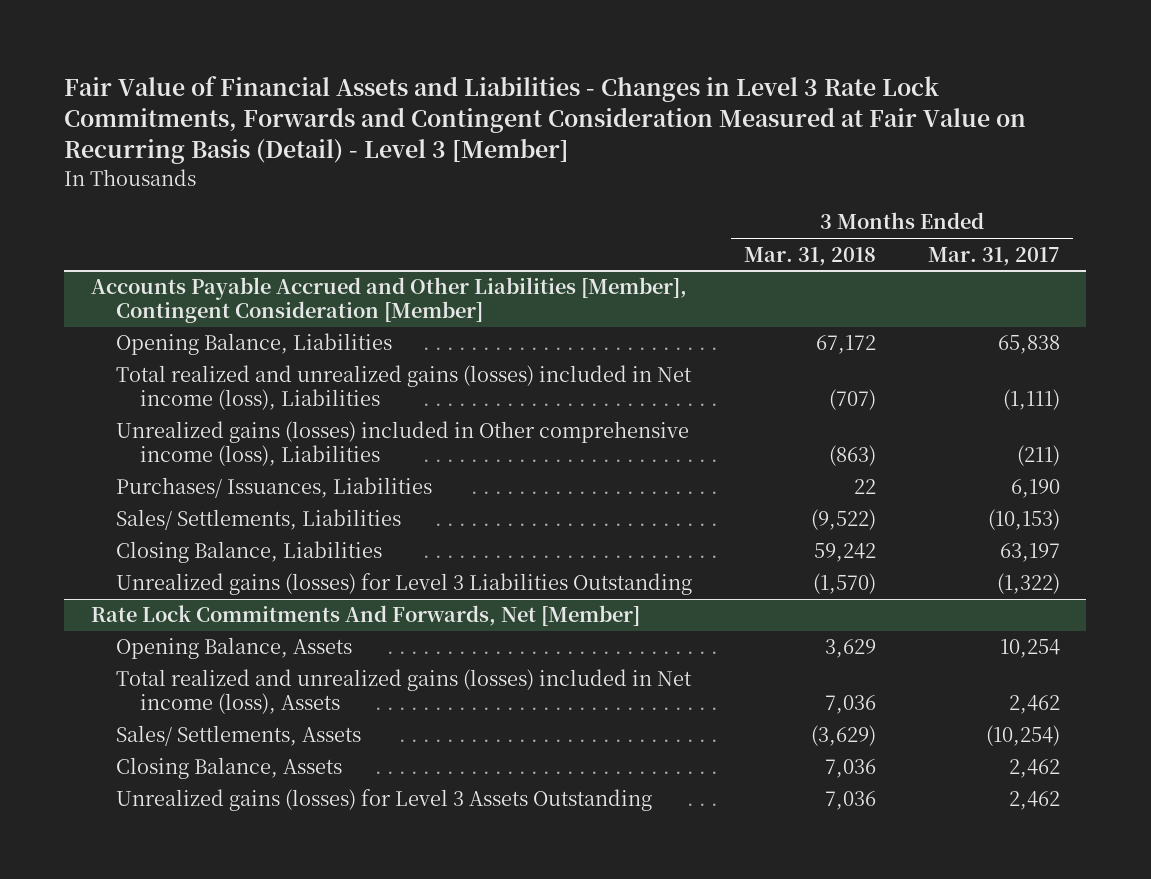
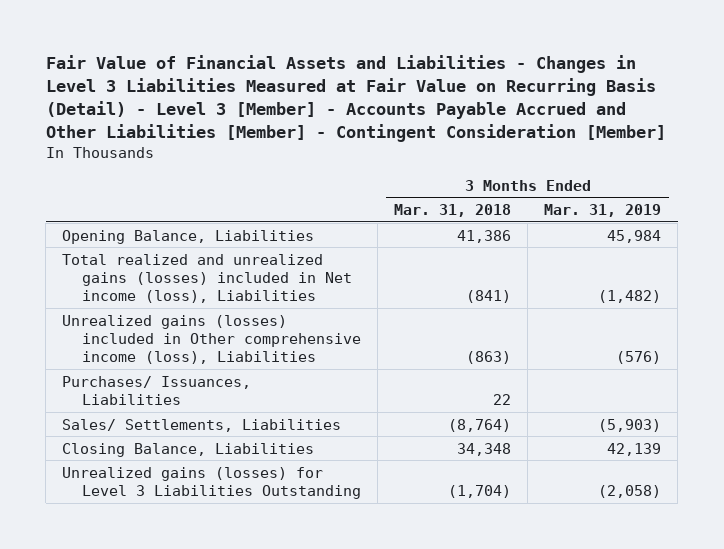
[64,75,1027,165] Fair Value of Financial Assets and Liabilities - Changes in Level 3 Rate Lock Commitments, Forwards and Contingent Consideration Measured at Fair Value on Recurring Basis (Detail) - Level 3 [Member] -> [45,54,666,143] Fair Value of Financial Assets and Liabilities - Changes in Level 3 Liabilities Measured at Fair Value on Recurring Basis (Detail) - Level 3 [Member] - Accounts Payable Accrued and Other Liabilities [Member] - Contingent Consideration [Member]
[928,246,1061,266] Mar. 31, 2017 -> none
none -> [544,204,662,218] Mar. 31, 2019
[90,277,687,324] Accounts Payable Accrued and Other Liabilities [Member], Contingent Consideration [Member] -> none
[815,335,876,355] 67,172 -> [457,229,512,243] 41,386
[828,389,876,411] (707) -> [466,290,512,304] (841)
[90,605,640,627] Rate Lock Commitments And Forwards, Net [Member] -> none
[115,637,352,660] Opening Balance, Assets -> none
[115,669,692,715] Total realized and unrealized gains (losses) included in Net income (loss), Assets -> none
[115,725,361,747] Sales/ Settlements, Assets -> none
[115,757,342,780] Closing Balance, Assets -> none
[115,789,652,812] Unrealized gains (losses) for Level 3 Assets Outstanding -> none
[810,509,876,531] (9,522) -> [448,418,512,432] (8,764)
[813,543,876,563] 59,242 -> [457,442,512,456] 34,348
[812,573,876,595] (1,570) -> [448,485,512,499] (1,704)

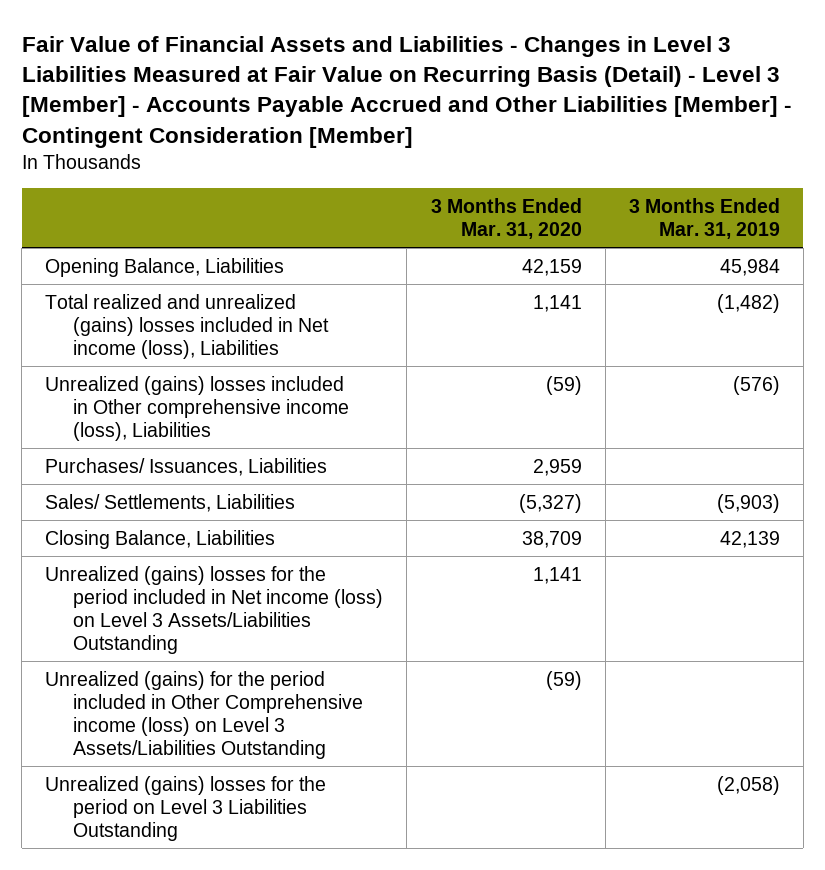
[394,204,512,218] Mar. 31, 2018 -> none
none -> [430,197,582,239] 3 Months Ended Mar. 31, 2020
[62,253,353,304] Total realized and unrealized gains (losses) included in Net income (loss), Liabilities -> [45,293,330,359] Total realized and unrealized (gains) losses included in Net income (loss), Liabilities
[62,314,362,365] Unrealized gains (losses) included in Other comprehensive income (loss), Liabilities -> [45,375,350,441] Unrealized (gains) losses included in Other comprehensive income (loss), Liabilities
none -> [45,565,384,654] Unrealized (gains) losses for the period included in Net income (loss) on Level 3 Assets/Liabilities Outstanding
none -> [45,670,364,759] Unrealized (gains) for the period included in Other Comprehensive income (loss) on Level 3 Assets/Liabilities Outstanding
[62,466,362,500] Unrealized gains (losses) for Level 3 Liabilities Outstanding -> [45,775,327,841] Unrealized (gains) losses for the period on Level 3 Liabilities Outstanding

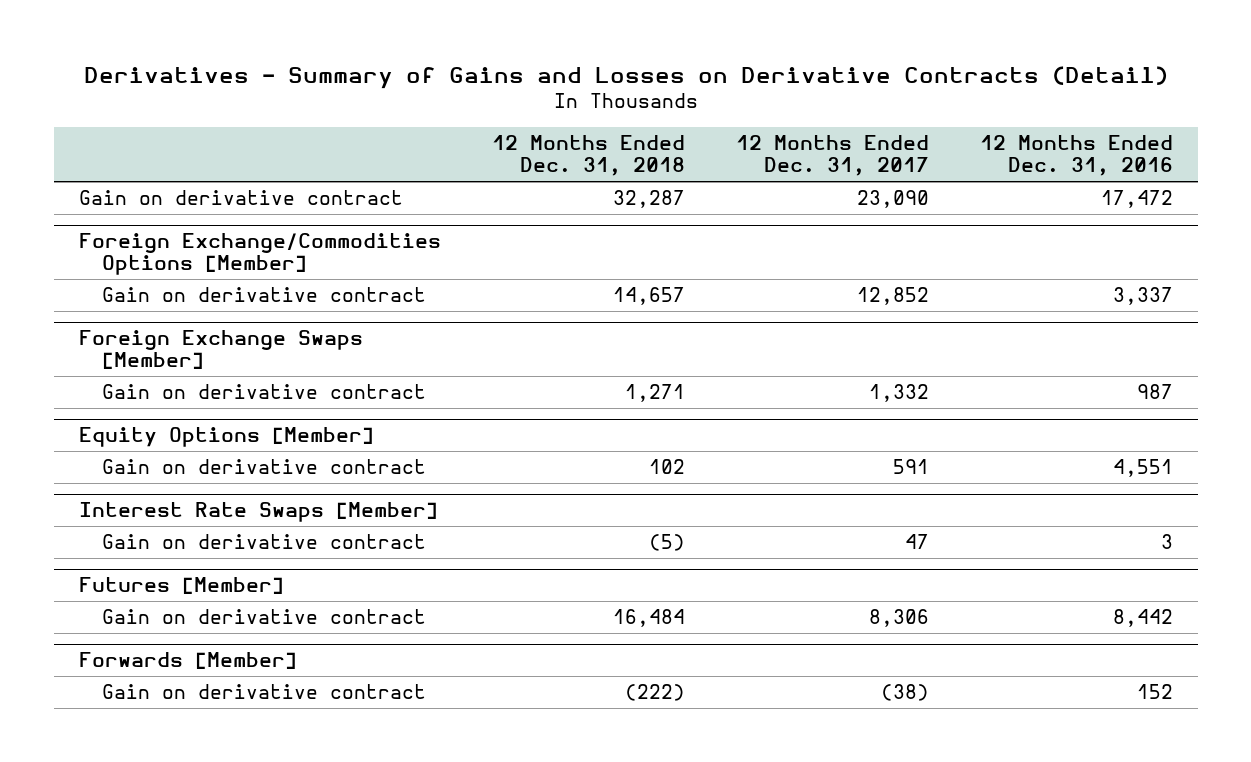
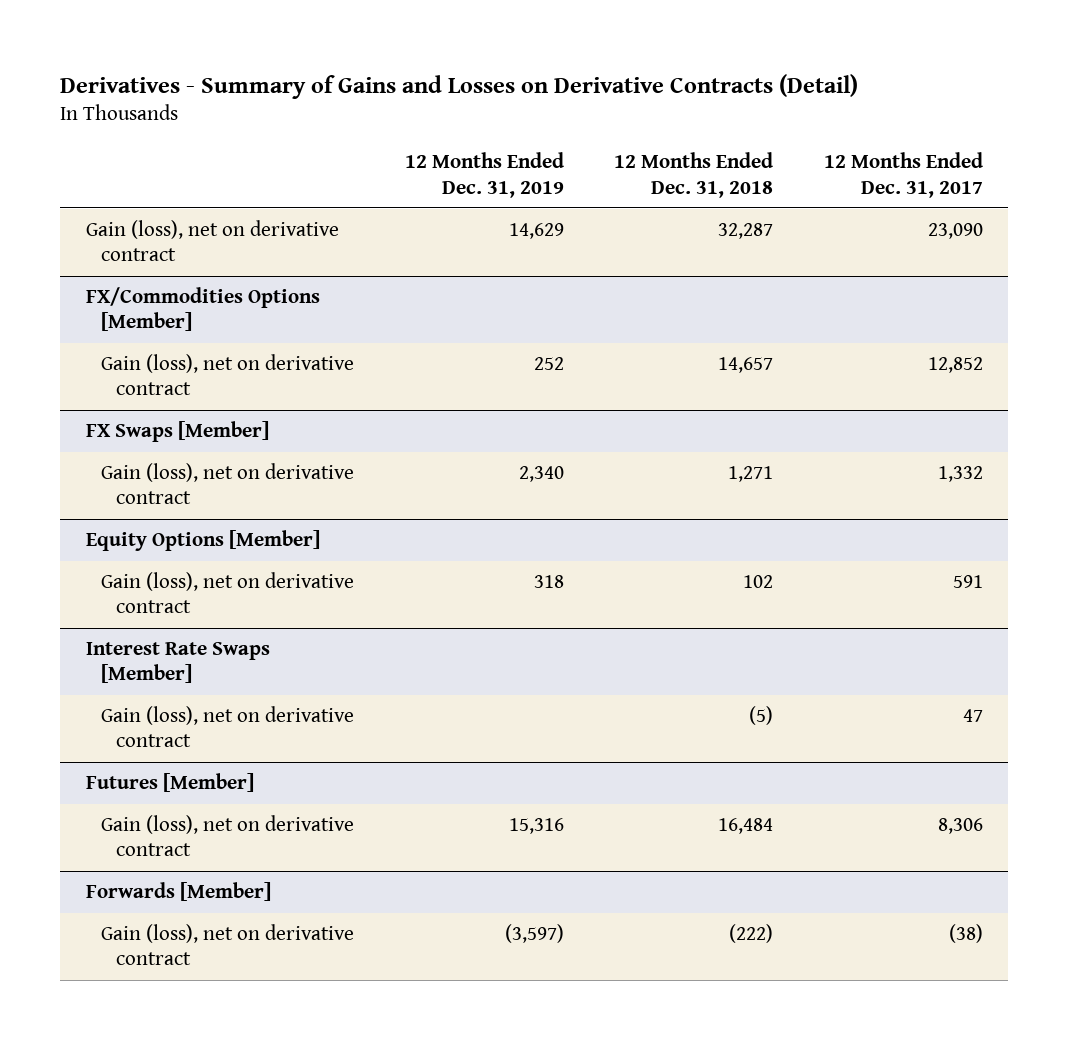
[979,135,1173,177] 12 Months Ended Dec. 31, 2016 -> none
none -> [404,152,564,198] 12 Months Ended Dec. 31, 2019
[78,190,403,206] Gain on derivative contract -> [85,220,339,262] Gain (loss), net on derivative contract
[78,233,441,276] Foreign Exchange/Commodities Options [Member] -> [85,287,320,332] FX/Commodities Options [Member]
[102,287,427,303] Gain on derivative contract -> [100,354,354,396] Gain (loss), net on derivative contract
[78,330,363,370] Foreign Exchange Swaps [Member] -> [85,421,269,443] FX Swaps [Member]
[102,384,427,400] Gain on derivative contract -> [100,463,354,505] Gain (loss), net on derivative contract
[102,459,427,475] Gain on derivative contract -> [100,572,354,614] Gain (loss), net on derivative contract
[102,534,427,550] Gain on derivative contract -> [100,706,354,748] Gain (loss), net on derivative contract
[102,609,427,625] Gain on derivative contract -> [100,815,354,857] Gain (loss), net on derivative contract
[102,684,427,700] Gain on derivative contract -> [100,924,354,966] Gain (loss), net on derivative contract

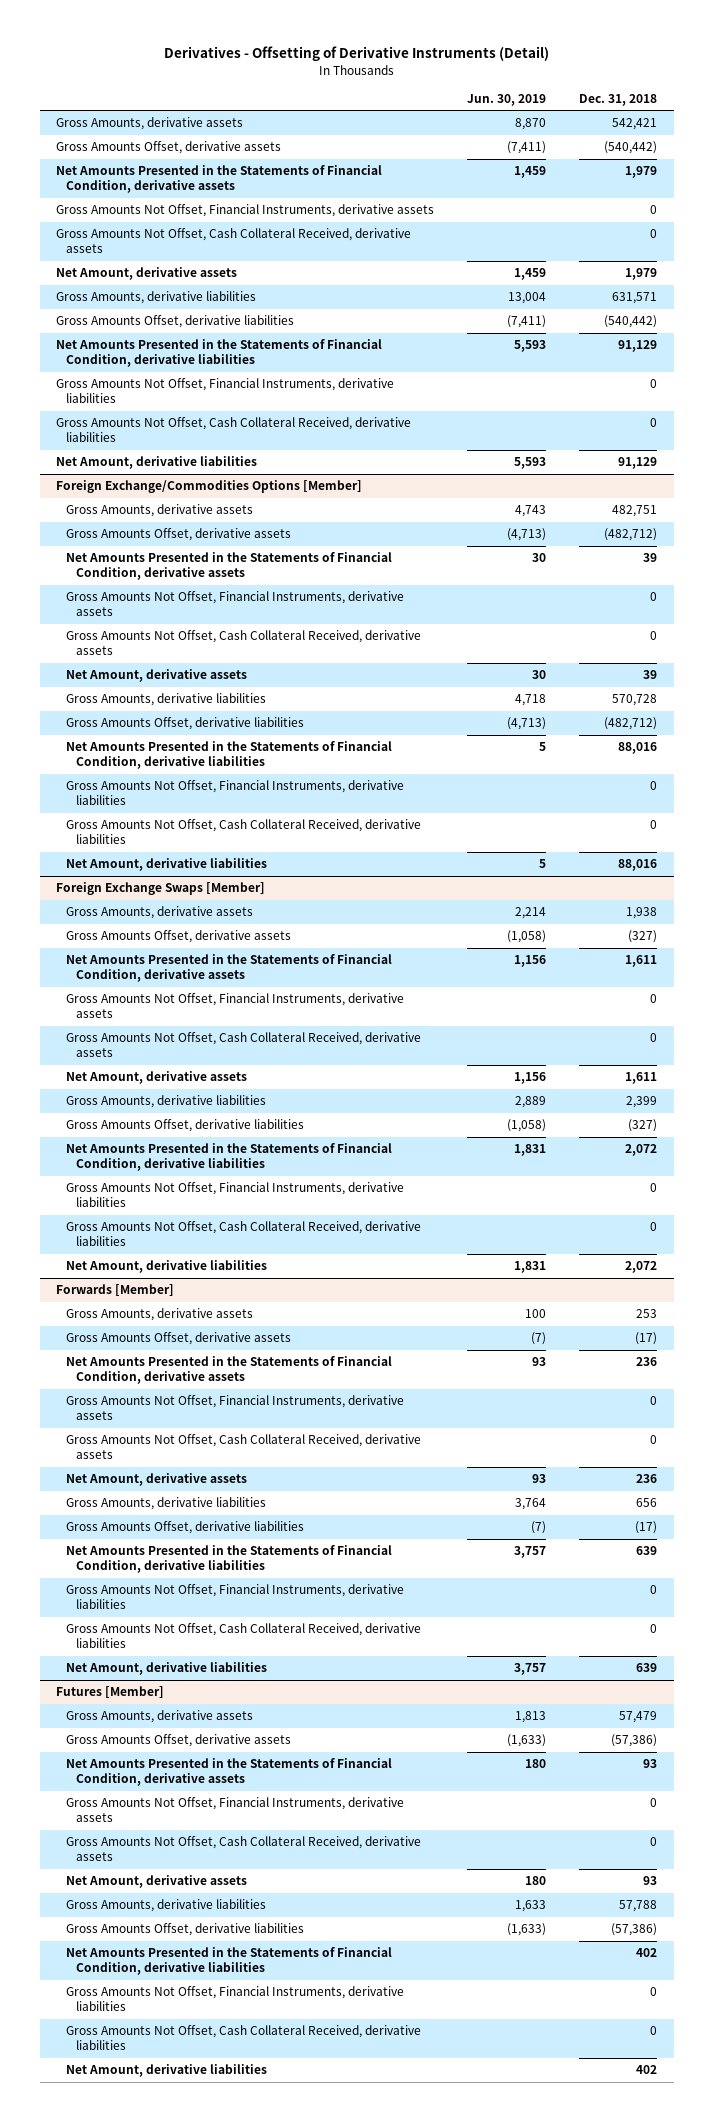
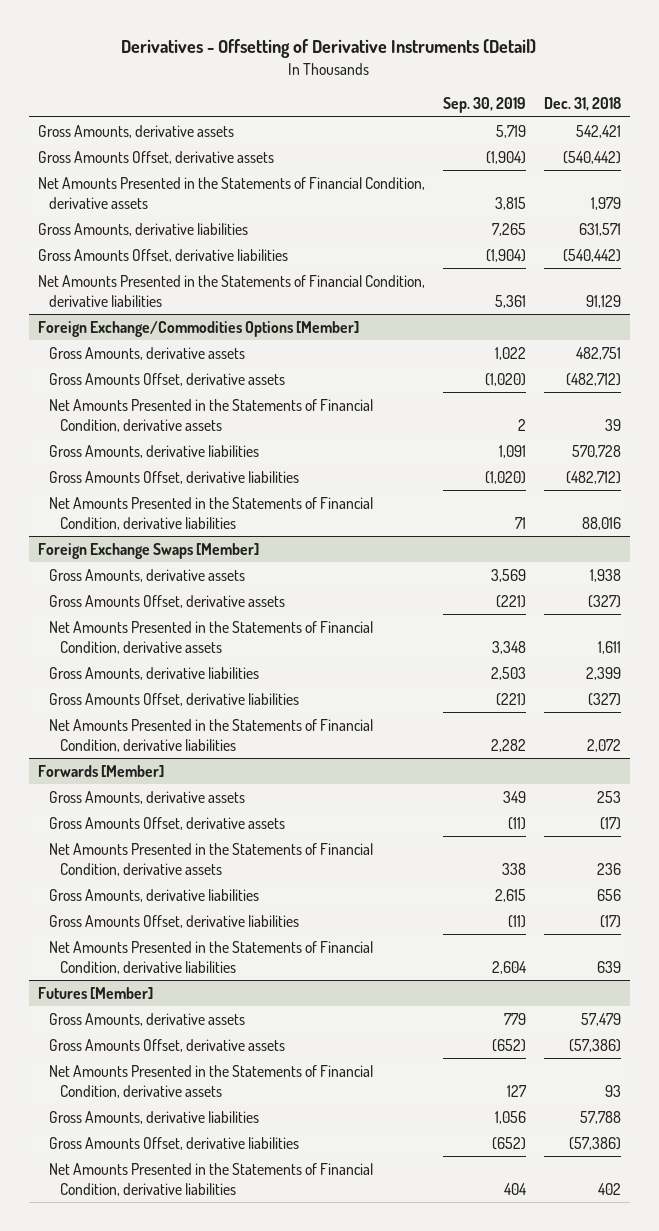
[467,93,547,106] Jun. 30, 2019 -> none
none -> [442,97,526,114] Sep. 30, 2019
[56,204,435,218] Gross Amounts Not Offset, Financial Instruments, derivative assets -> none
[56,228,412,254] Gross Amounts Not Offset, Cash Collateral Received, derivative assets -> none
[56,267,238,281] Net Amount, derivative assets -> none
[56,378,395,404] Gross Amounts Not Offset, Financial Instruments, derivative liabilities -> none
[56,417,412,443] Gross Amounts Not Offset, Cash Collateral Received, derivative liabilities -> none
[56,456,258,470] Net Amount, derivative liabilities -> none
[66,591,405,617] Gross Amounts Not Offset, Financial Instruments, derivative assets -> none
[66,630,422,656] Gross Amounts Not Offset, Cash Collateral Received, derivative assets -> none
[66,669,248,683] Net Amount, derivative assets -> none
[66,780,405,806] Gross Amounts Not Offset, Financial Instruments, derivative liabilities -> none
[66,819,422,845] Gross Amounts Not Offset, Cash Collateral Received, derivative liabilities -> none
[66,858,268,872] Net Amount, derivative liabilities -> none
[66,993,405,1019] Gross Amounts Not Offset, Financial Instruments, derivative assets -> none
[66,1032,422,1058] Gross Amounts Not Offset, Cash Collateral Received, derivative assets -> none
[66,1071,248,1085] Net Amount, derivative assets -> none
[66,1182,405,1208] Gross Amounts Not Offset, Financial Instruments, derivative liabilities -> none
[66,1221,422,1247] Gross Amounts Not Offset, Cash Collateral Received, derivative liabilities -> none
[66,1260,268,1274] Net Amount, derivative liabilities -> none
[66,1395,405,1421] Gross Amounts Not Offset, Financial Instruments, derivative assets -> none
[66,1434,422,1460] Gross Amounts Not Offset, Cash Collateral Received, derivative assets -> none
[66,1473,248,1487] Net Amount, derivative assets -> none
[66,1584,405,1610] Gross Amounts Not Offset, Financial Instruments, derivative liabilities -> none
[66,1623,422,1649] Gross Amounts Not Offset, Cash Collateral Received, derivative liabilities -> none
[66,1662,268,1676] Net Amount, derivative liabilities -> none
[66,1797,405,1823] Gross Amounts Not Offset, Financial Instruments, derivative assets -> none
[66,1836,422,1862] Gross Amounts Not Offset, Cash Collateral Received, derivative assets -> none
[66,1875,248,1889] Net Amount, derivative assets -> none
[66,1986,405,2012] Gross Amounts Not Offset, Financial Instruments, derivative liabilities -> none
[66,2025,422,2051] Gross Amounts Not Offset, Cash Collateral Received, derivative liabilities -> none
[66,2064,268,2078] Net Amount, derivative liabilities -> none

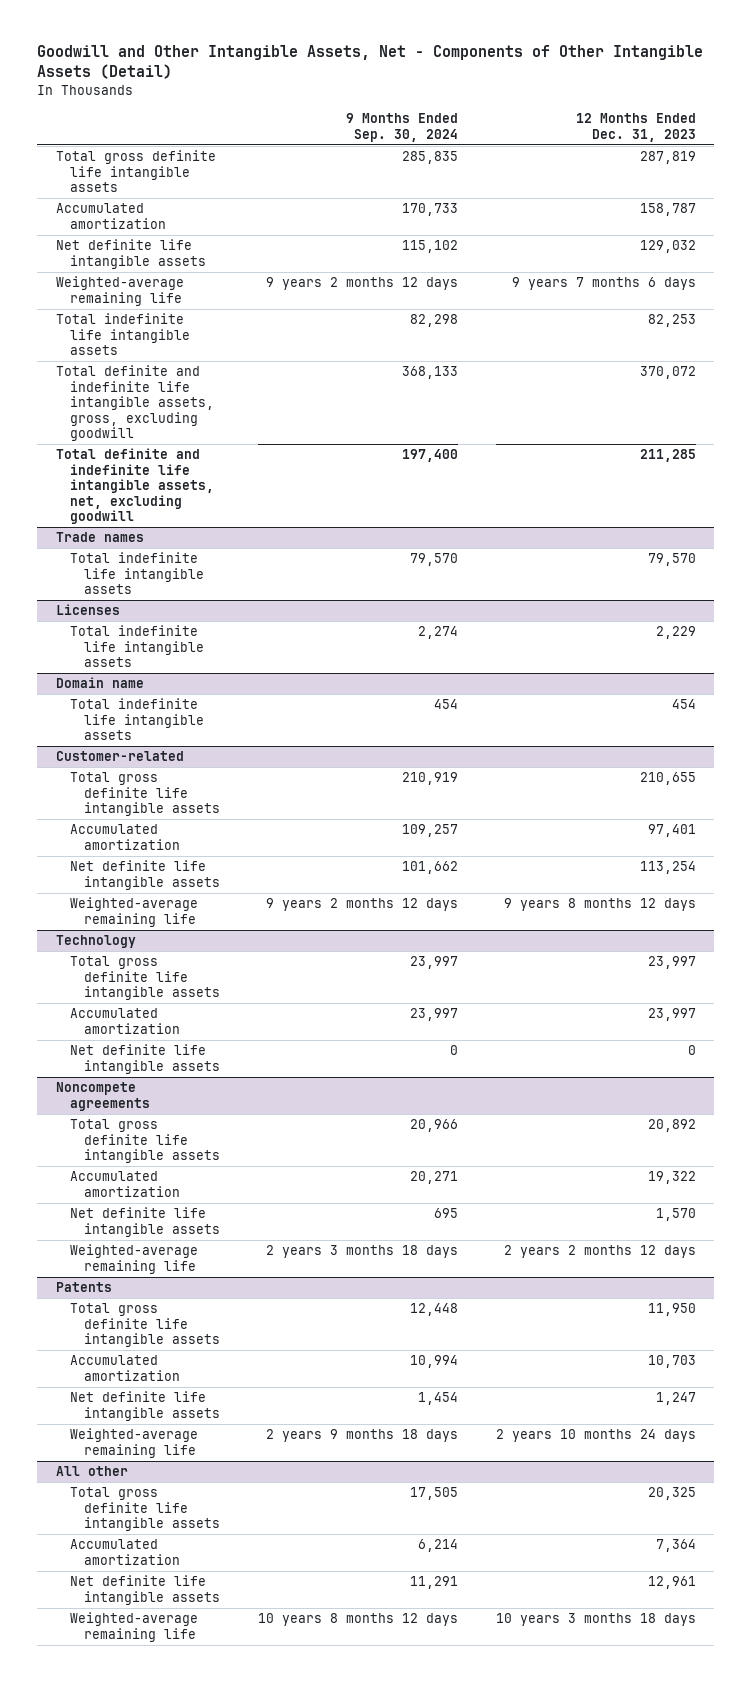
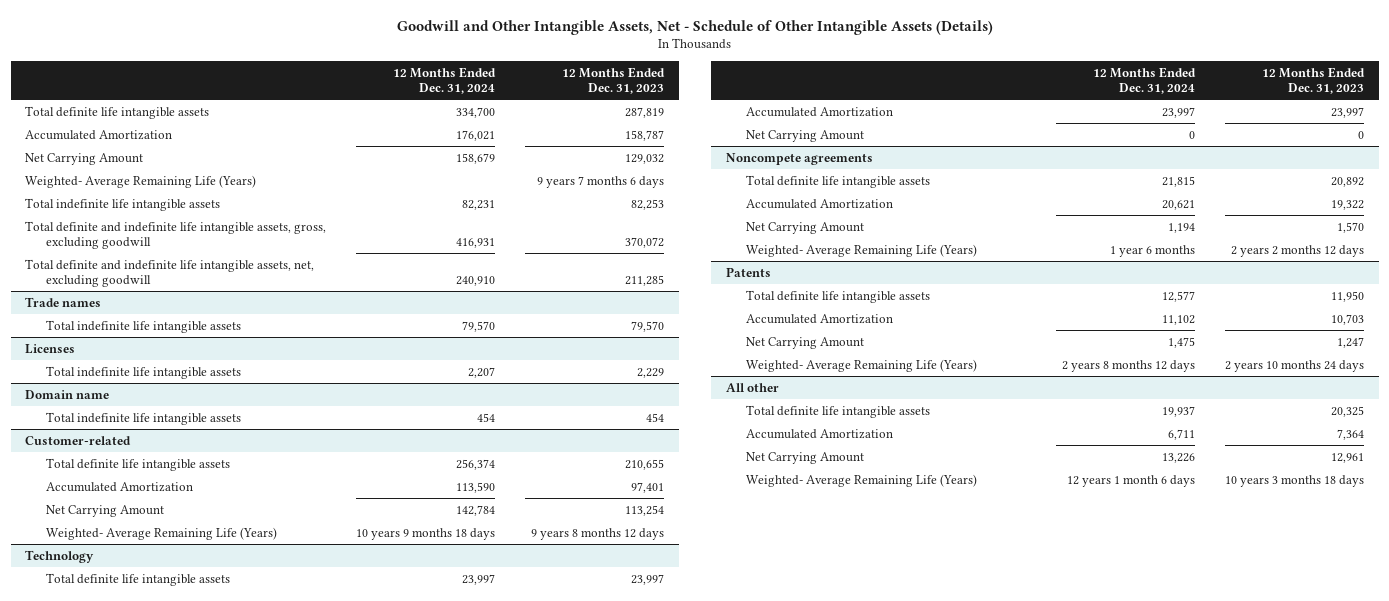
[37,45,704,80] Goodwill and Other Intangible Assets, Net - Components of Other Intangible Assets (Detail) -> [396,19,993,35] Goodwill and Other Intangible Assets, Net - Schedule of Other Intangible Assets (Details)
[345,113,458,142] 9 Months Ended Sep. 30, 2024 -> none
none -> [393,66,497,95] 12 Months Ended Dec. 31, 2024
[56,150,217,193] Total gross definite life intangible assets -> [25,105,210,119] Total definite life intangible assets
[56,203,167,229] Accumulated amortization -> [25,129,173,140] Accumulated Amortization
[56,239,207,269] Net definite life intangible assets -> [25,152,144,165] Net Carrying Amount
[56,276,185,306] Weighted-average remaining life -> [25,174,257,188] Weighted- Average Remaining Life (Years)
[70,772,221,817] Total gross definite life intangible assets -> [45,457,230,471] Total definite life intangible assets
[70,824,181,850] Accumulated amortization -> [45,481,193,492] Accumulated Amortization
[70,860,221,890] Net definite life intangible assets -> [45,504,164,517] Net Carrying Amount
[70,897,199,927] Weighted-average remaining life -> [45,526,277,540] Weighted- Average Remaining Life (Years)
[70,956,221,1001] Total gross definite life intangible assets -> [45,572,230,586] Total definite life intangible assets
[70,1008,181,1034] Accumulated amortization -> [746,106,894,117] Accumulated Amortization
[70,1044,221,1074] Net definite life intangible assets -> [746,129,865,142] Net Carrying Amount
[70,1119,221,1164] Total gross definite life intangible assets -> [746,174,931,188] Total definite life intangible assets
[70,1171,181,1197] Accumulated amortization -> [746,198,894,209] Accumulated Amortization
[70,1207,221,1237] Net definite life intangible assets -> [746,221,865,234] Net Carrying Amount
[70,1244,199,1274] Weighted-average remaining life -> [746,243,978,257] Weighted- Average Remaining Life (Years)
[70,1303,221,1348] Total gross definite life intangible assets -> [746,289,931,303] Total definite life intangible assets
[70,1355,181,1381] Accumulated amortization -> [746,313,894,324] Accumulated Amortization
[70,1391,221,1421] Net definite life intangible assets -> [746,336,865,349] Net Carrying Amount
[70,1428,199,1458] Weighted-average remaining life -> [746,358,978,372] Weighted- Average Remaining Life (Years)
[70,1487,221,1532] Total gross definite life intangible assets -> [746,404,931,418] Total definite life intangible assets
[70,1539,181,1565] Accumulated amortization -> [746,428,894,439] Accumulated Amortization
[70,1575,221,1605] Net definite life intangible assets -> [746,451,865,464] Net Carrying Amount
[70,1612,199,1642] Weighted-average remaining life -> [746,473,978,487] Weighted- Average Remaining Life (Years)

